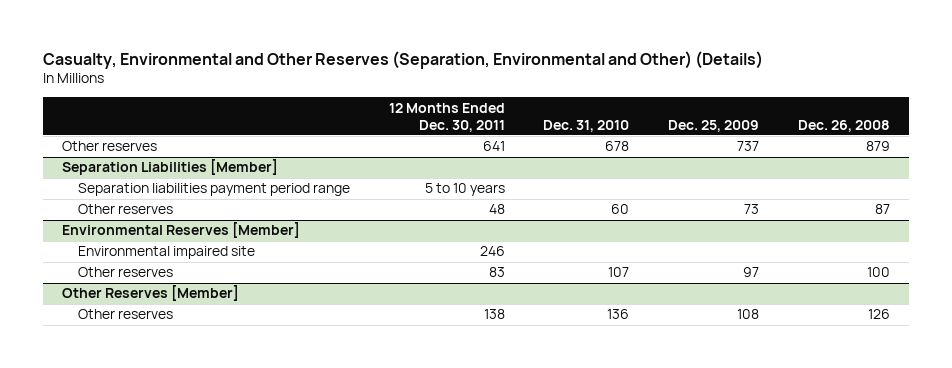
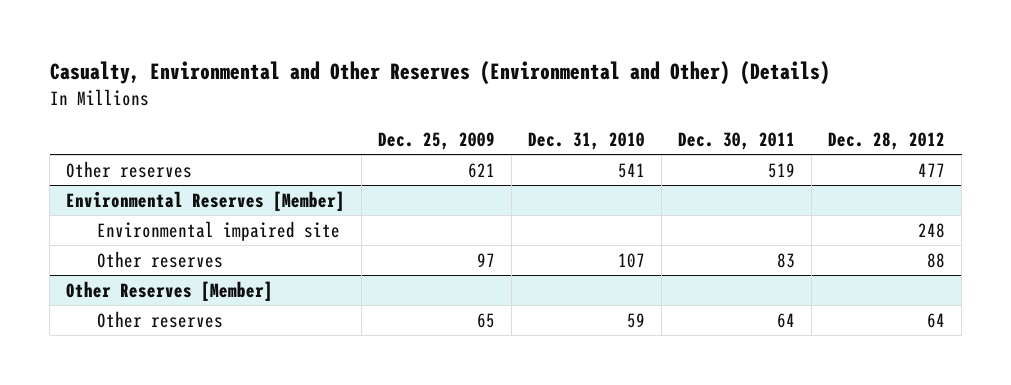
[42,50,763,69] Casualty, Environmental and Other Reserves (Separation, Environmental and Other) (Details) -> [49,61,830,86] Casualty, Environmental and Other Reserves (Environmental and Other) (Details)
[388,102,505,132] 12 Months Ended Dec. 30, 2011 -> none
[797,119,890,132] Dec. 26, 2008 -> none
none -> [678,131,796,150] Dec. 30, 2011
none -> [828,131,946,150] Dec. 28, 2012
[62,159,279,176] Separation Liabilities [Member] -> none
[77,183,350,197] Separation liabilities payment period range -> none
[77,204,173,215] Other reserves -> none
[605,141,630,152] 678 -> [618,162,646,178] 541
[737,141,760,152] 737 -> [468,162,496,178] 621
[607,309,630,320] 136 -> [627,312,646,328] 59
[737,309,760,320] 108 -> [477,312,496,328] 65

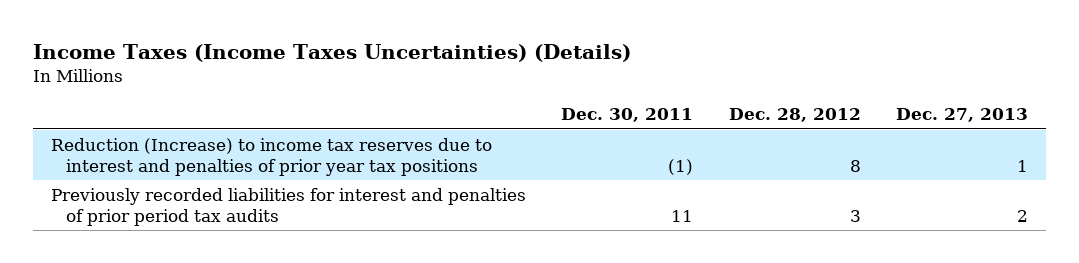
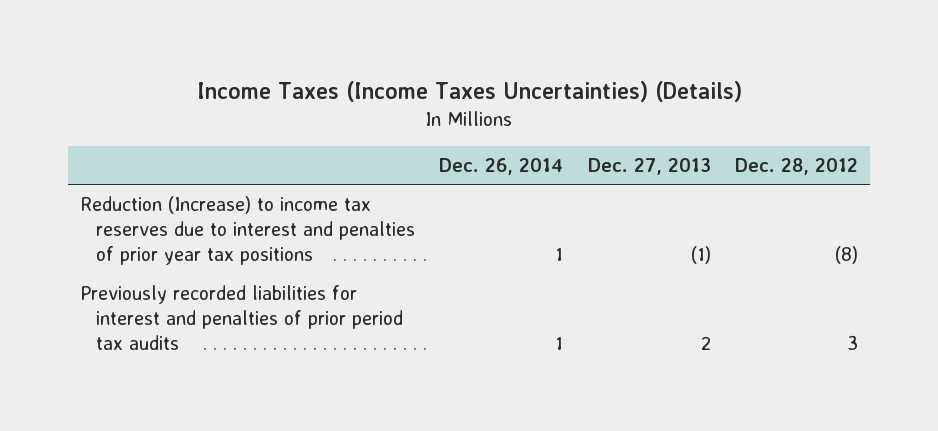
[561,108,694,123] Dec. 30, 2011 -> none
none -> [439,157,564,175] Dec. 26, 2014
[849,159,861,172] 8 -> [834,246,858,265] (8)
[1017,159,1029,172] 1 -> [690,246,711,265] (1)

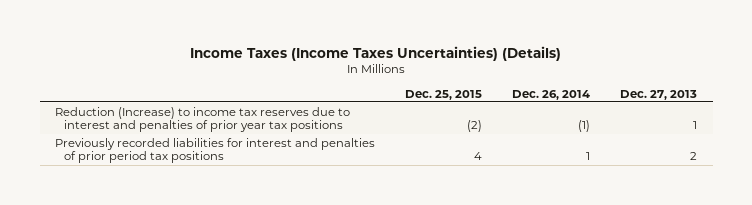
[734,157,858,175] Dec. 28, 2012 -> none
none -> [405,89,483,100] Dec. 25, 2015
[555,248,564,262] 1 -> [578,120,591,133] (1)
[690,246,711,265] (1) -> [693,121,698,130] 1
[80,285,404,351] Previously recorded liabilities for interest and penalties of prior period tax audits -> [54,137,375,164] Previously recorded liabilities for interest and penalties of prior period tax positions

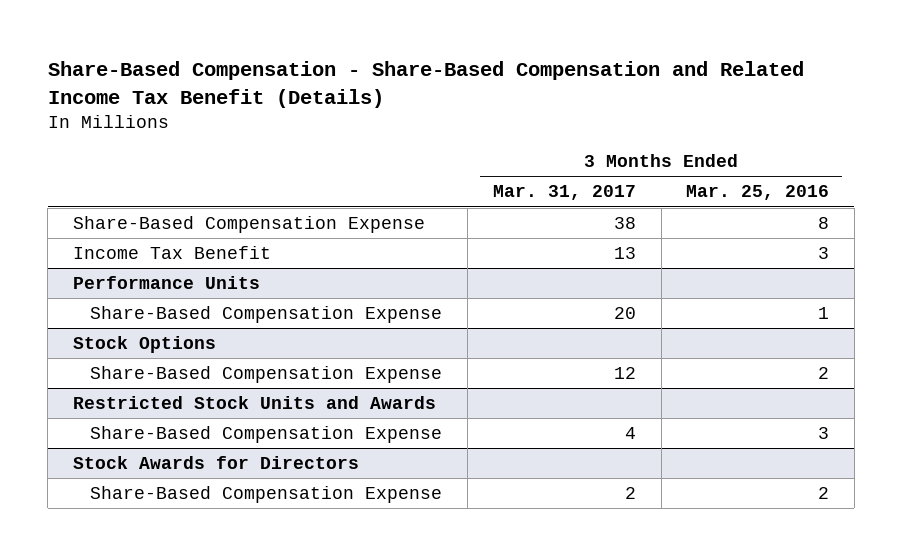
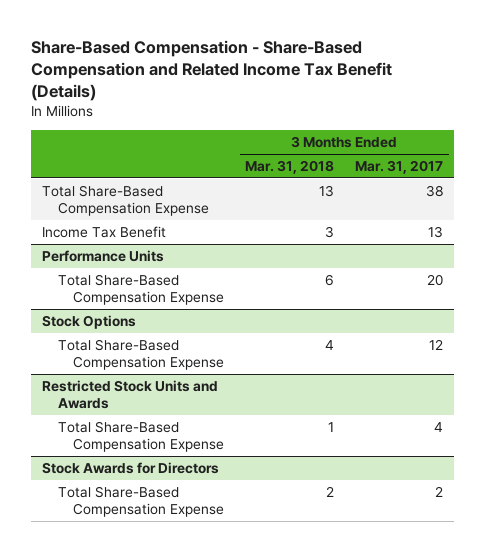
[686,185,830,201] Mar. 25, 2016 -> none
none -> [245,159,335,174] Mar. 31, 2018
[72,216,425,234] Share-Based Compensation Expense -> [41,184,209,217] Total Share-Based Compensation Expense
[90,306,443,324] Share-Based Compensation Expense -> [57,273,225,306] Total Share-Based Compensation Expense
[90,366,443,384] Share-Based Compensation Expense -> [57,338,225,371] Total Share-Based Compensation Expense
[90,426,443,444] Share-Based Compensation Expense -> [57,420,225,453] Total Share-Based Compensation Expense
[90,486,443,504] Share-Based Compensation Expense -> [57,485,225,518] Total Share-Based Compensation Expense

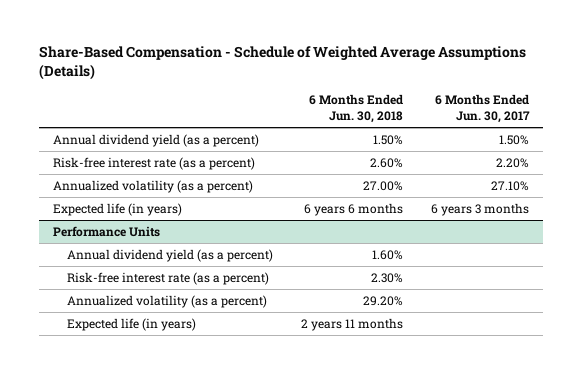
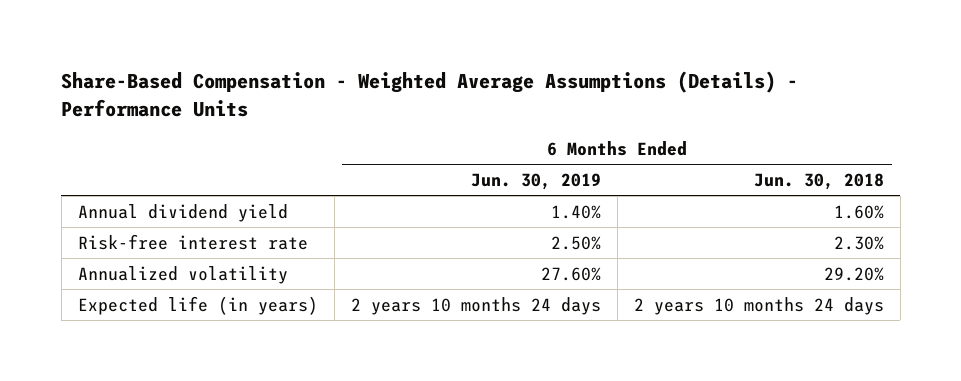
[38,46,526,81] Share-Based Compensation - Schedule of Weighted Average Assumptions (Details) -> [61,71,799,117] Share-Based Compensation - Weighted Average Assumptions (Details) - Performance Units
[435,94,531,123] 6 Months Ended Jun. 30, 2017 -> none
none -> [470,172,601,190] Jun. 30, 2019
[52,226,160,238] Performance Units -> none
[67,249,274,263] Annual dividend yield (as a percent) -> none
[67,272,270,286] Risk-free interest rate (as a percent) -> none
[67,295,268,309] Annualized volatility (as a percent) -> none
[67,318,197,332] Expected life (in years) -> none
[52,134,259,148] Annual dividend yield (as a percent) -> [77,203,288,222] Annual dividend yield
[373,135,404,146] 1.50% -> [833,204,884,219] 1.60%
[52,157,255,171] Risk-free interest rate (as a percent) -> [77,233,308,250] Risk-free interest rate
[370,158,404,169] 2.60% -> [833,235,884,250] 2.30%
[52,180,253,194] Annualized volatility (as a percent) -> [77,265,288,284] Annualized volatility
[363,181,404,192] 27.00% -> [823,266,884,281] 29.20%
[304,203,404,217] 6 years 6 months -> [633,296,884,315] 2 years 10 months 24 days

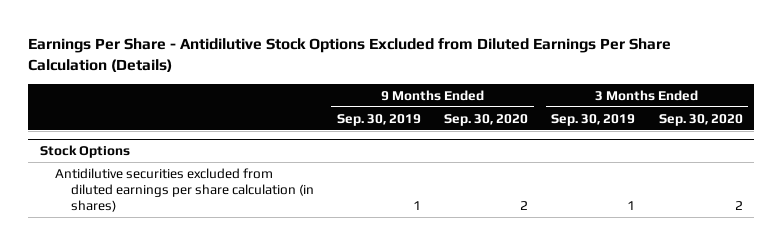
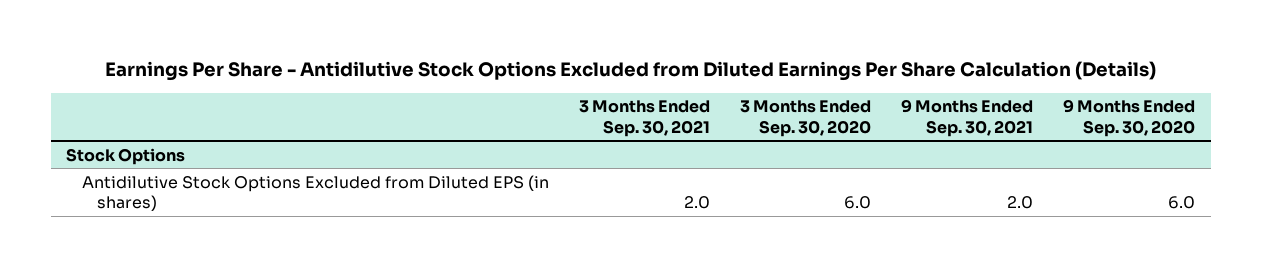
[336,113,421,126] Sep. 30, 2019 -> none
[551,113,636,126] Sep. 30, 2019 -> none
none -> [578,100,710,137] 3 Months Ended Sep. 30, 2021
none -> [901,99,1034,137] 9 Months Ended Sep. 30, 2021
[55,167,314,212] Antidilutive securities excluded from diluted earnings per share calculation (in shares) -> [81,174,549,212] Antidilutive Stock Options Excluded from Diluted EPS (in shares)
[520,200,529,210] 2 -> [1168,196,1196,210] 6.0
[734,200,743,210] 2 -> [844,196,872,210] 6.0

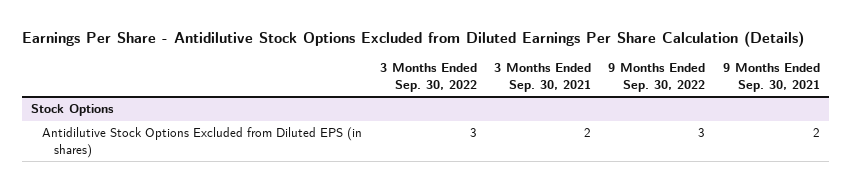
[740,100,872,137] 3 Months Ended Sep. 30, 2020 -> none
[1063,99,1196,137] 9 Months Ended Sep. 30, 2020 -> none
none -> [379,63,477,92] 3 Months Ended Sep. 30, 2022
none -> [608,63,706,92] 9 Months Ended Sep. 30, 2022
[683,196,710,210] 2.0 -> [584,128,592,138] 2
[1007,196,1034,210] 2.0 -> [812,128,820,138] 2

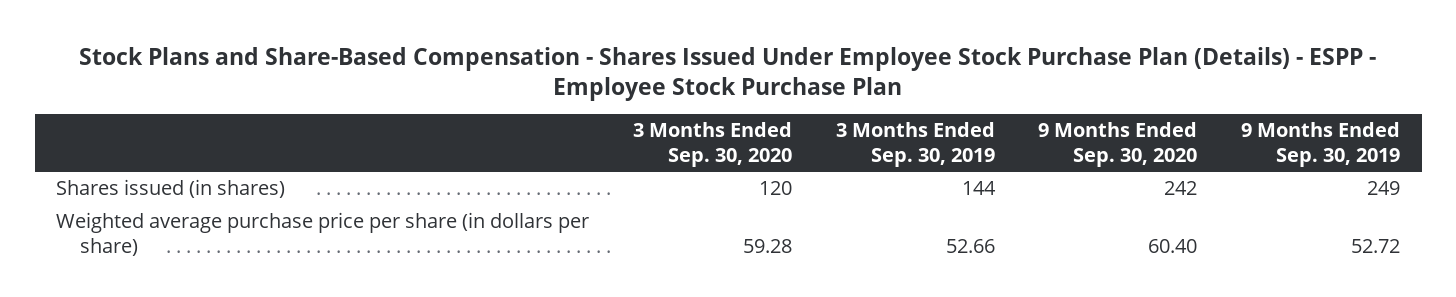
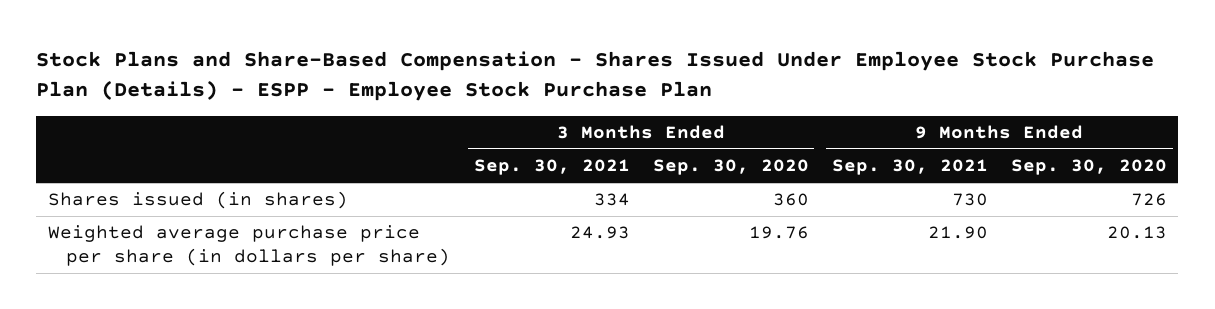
[835,122,995,167] 3 Months Ended Sep. 30, 2019 -> none
[1241,122,1401,167] 9 Months Ended Sep. 30, 2019 -> none
none -> [473,159,630,176] Sep. 30, 2021
none -> [831,159,988,176] Sep. 30, 2021
[759,181,793,196] 120 -> [772,193,809,207] 360
[1164,181,1198,196] 242 -> [1130,193,1167,207] 726
[743,238,793,253] 59.28 -> [748,226,809,240] 19.76
[1148,238,1198,253] 60.40 -> [1106,226,1167,240] 20.13

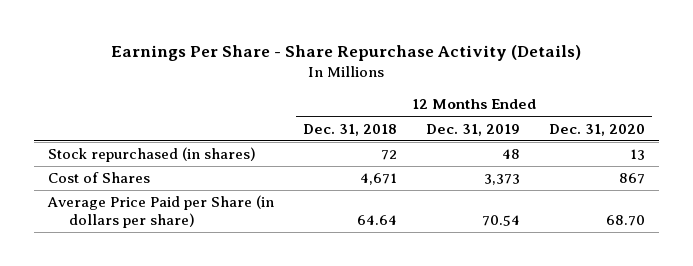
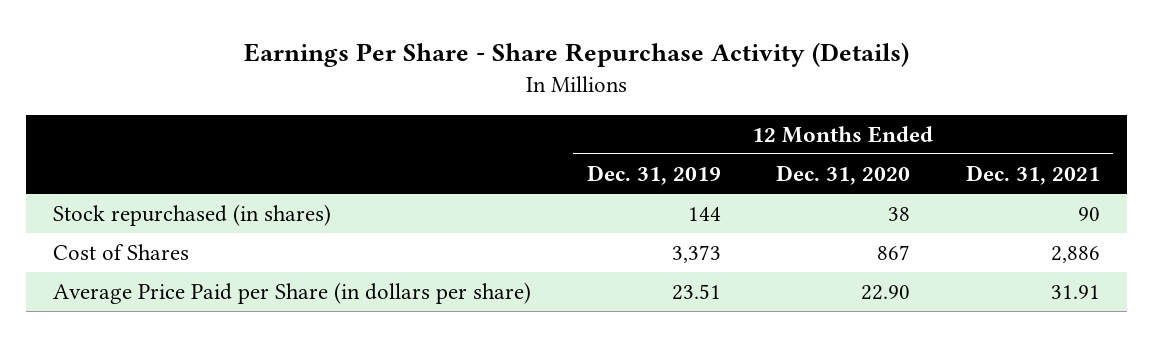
[303,123,398,136] Dec. 31, 2018 -> none
none -> [965,165,1100,186] Dec. 31, 2021
[501,149,520,160] 48 -> [687,207,721,222] 144
[629,149,645,161] 13 -> [888,207,911,222] 38
[481,214,520,226] 70.54 -> [671,284,721,301] 23.51
[605,214,645,226] 68.70 -> [861,285,911,301] 22.90

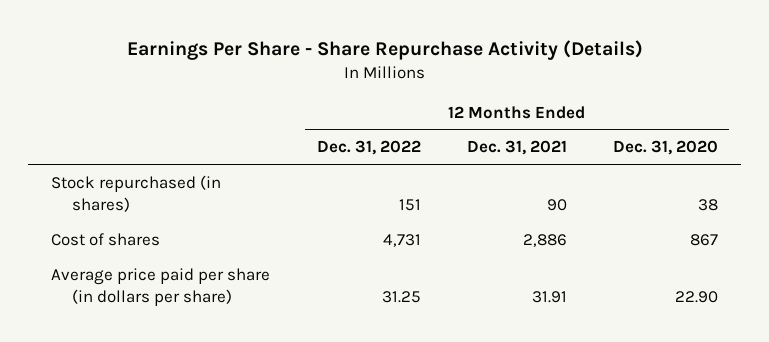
[586,165,721,186] Dec. 31, 2019 -> none
none -> [316,140,421,156] Dec. 31, 2022
[53,244,190,261] Cost of Shares -> [51,232,161,246] Cost of shares
[53,282,532,305] Average Price Paid per Share (in dollars per share) -> [51,267,271,306] Average price paid per share (in dollars per share)

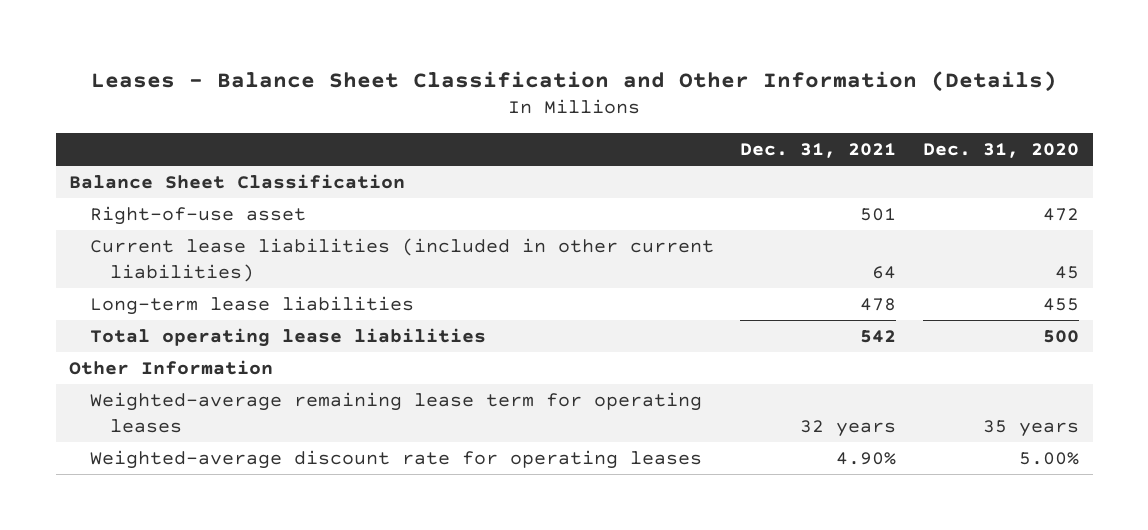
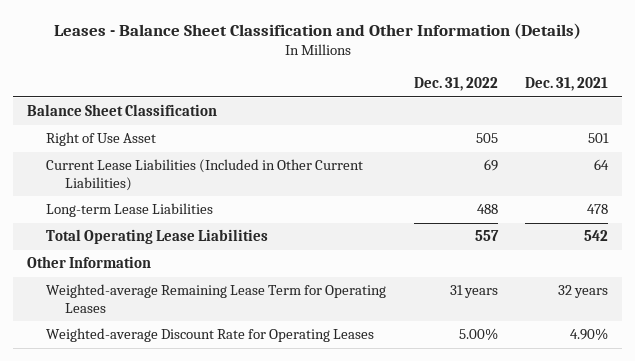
[923,143,1080,159] Dec. 31, 2020 -> none
none -> [413,77,498,92] Dec. 31, 2022
[89,205,306,225] Right-of-use asset -> [46,132,157,147] Right of Use Asset
[89,237,714,282] Current lease liabilities (included in other current liabilities) -> [46,159,364,191] Current Lease Liabilities (Included in Other Current Liabilities)
[89,295,414,315] Long-term lease liabilities -> [46,203,214,218] Long-term Lease Liabilities
[89,327,486,347] Total operating lease liabilities -> [46,229,269,245] Total Operating Lease Liabilities
[89,391,702,433] Weighted-average remaining lease term for operating leases -> [46,284,387,313] Weighted-average Remaining Lease Term for Operating Leases
[89,449,702,469] Weighted-average discount rate for operating leases -> [46,328,375,343] Weighted-average Discount Rate for Operating Leases

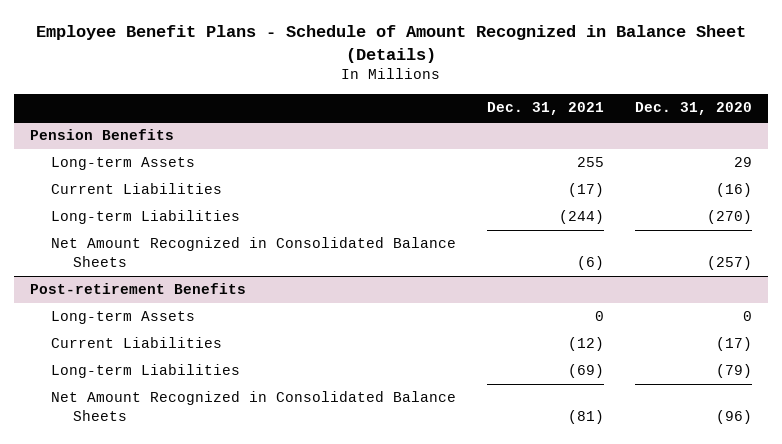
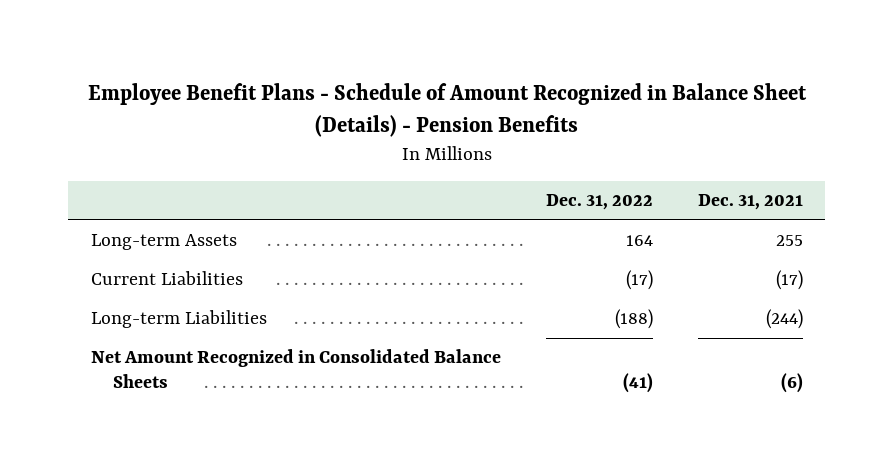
[35,24,746,63] Employee Benefit Plans - Schedule of Amount Recognized in Balance Sheet (Details) -> [87,83,807,138] Employee Benefit Plans - Schedule of Amount Recognized in Balance Sheet (Details) - Pension Benefits
[635,102,753,116] Dec. 31, 2020 -> none
none -> [545,194,653,211] Dec. 31, 2022
[29,129,174,141] Pension Benefits -> none
[29,283,246,295] Post-retirement Benefits -> none
[51,311,196,325] Long-term Assets -> none
[51,337,223,349] Current Liabilities -> none
[51,364,241,379] Long-term Liabilities -> none
[51,391,457,422] Net Amount Recognized in Consolidated Balance Sheets -> none

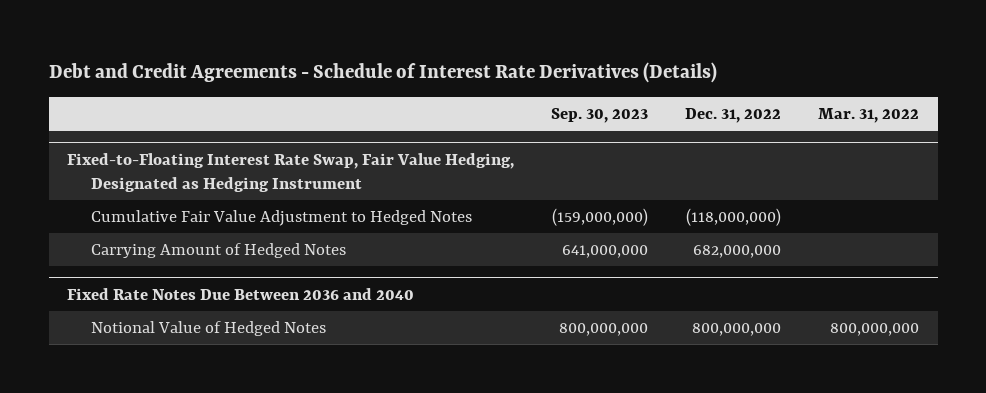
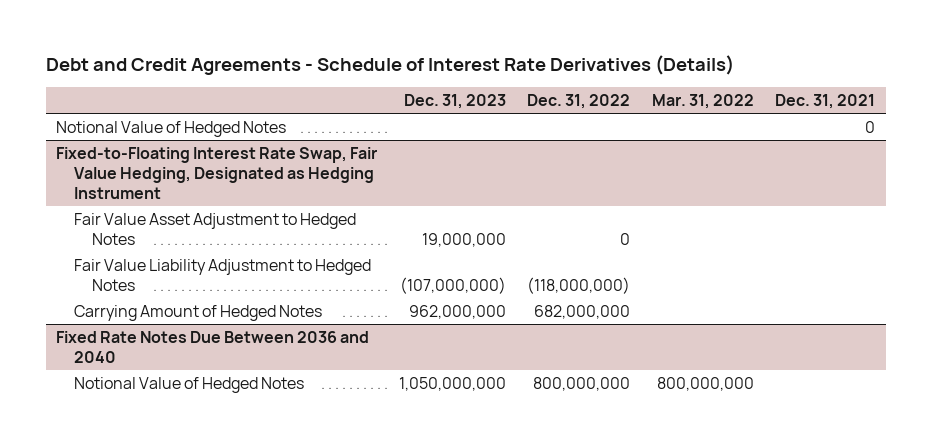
[551,107,649,123] Sep. 30, 2023 -> none
none -> [403,93,506,109] Dec. 31, 2023
none -> [775,93,876,109] Dec. 31, 2021
none -> [56,121,287,138] Notional Value of Hedged Notes
none -> [74,213,357,245] Fair Value Asset Adjustment to Hedged Notes
[91,210,473,227] Cumulative Fair Value Adjustment to Hedged Notes -> [74,259,372,291] Fair Value Liability Adjustment to Hedged Notes

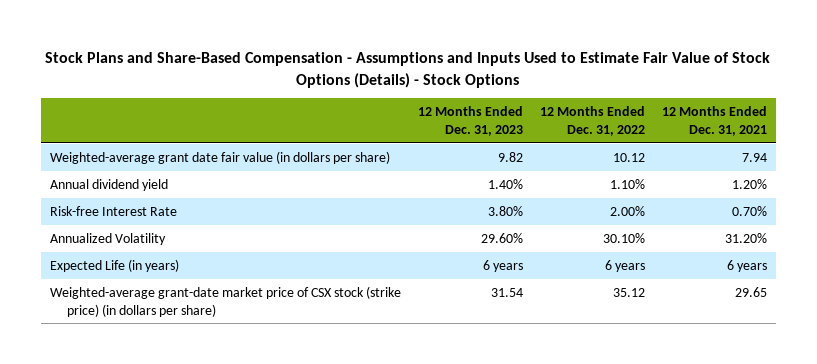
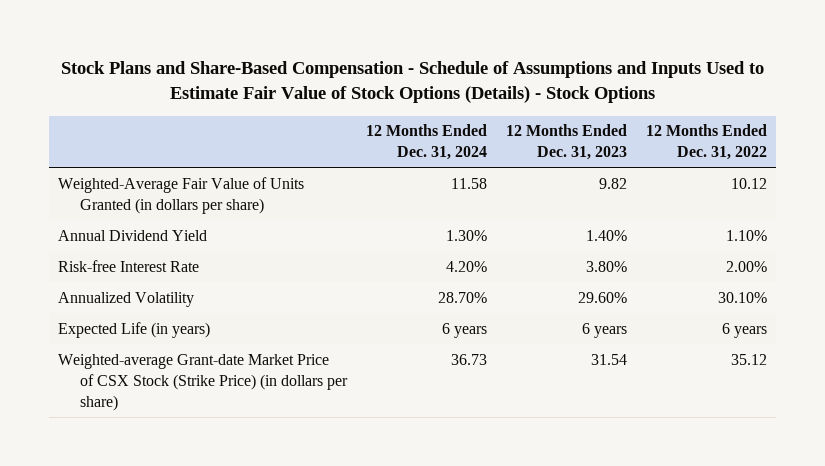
[45,51,771,88] Stock Plans and Share-Based Compensation - Assumptions and Inputs Used to Estimate Fair Value of Stock Options (Details) - Stock Options -> [60,61,764,104] Stock Plans and Share-Based Compensation - Schedule of Assumptions and Inputs Used to Estimate Fair Value of Stock Options (Details) - Stock Options
[662,106,768,137] 12 Months Ended Dec. 31, 2021 -> none
none -> [366,124,488,161] 12 Months Ended Dec. 31, 2024
[49,150,390,164] Weighted-average grant date fair value (in dollars per share) -> [58,176,305,214] Weighted-Average Fair Value of Units Granted (in dollars per share)
[49,178,168,191] Annual dividend yield -> [58,229,208,241] Annual Dividend Yield
[49,285,401,317] Weighted-average grant-date market price of CSX stock (strike price) (in dollars per share) -> [58,353,349,411] Weighted-average Grant-date Market Price of CSX Stock (Strike Price) (in dollars per share)

